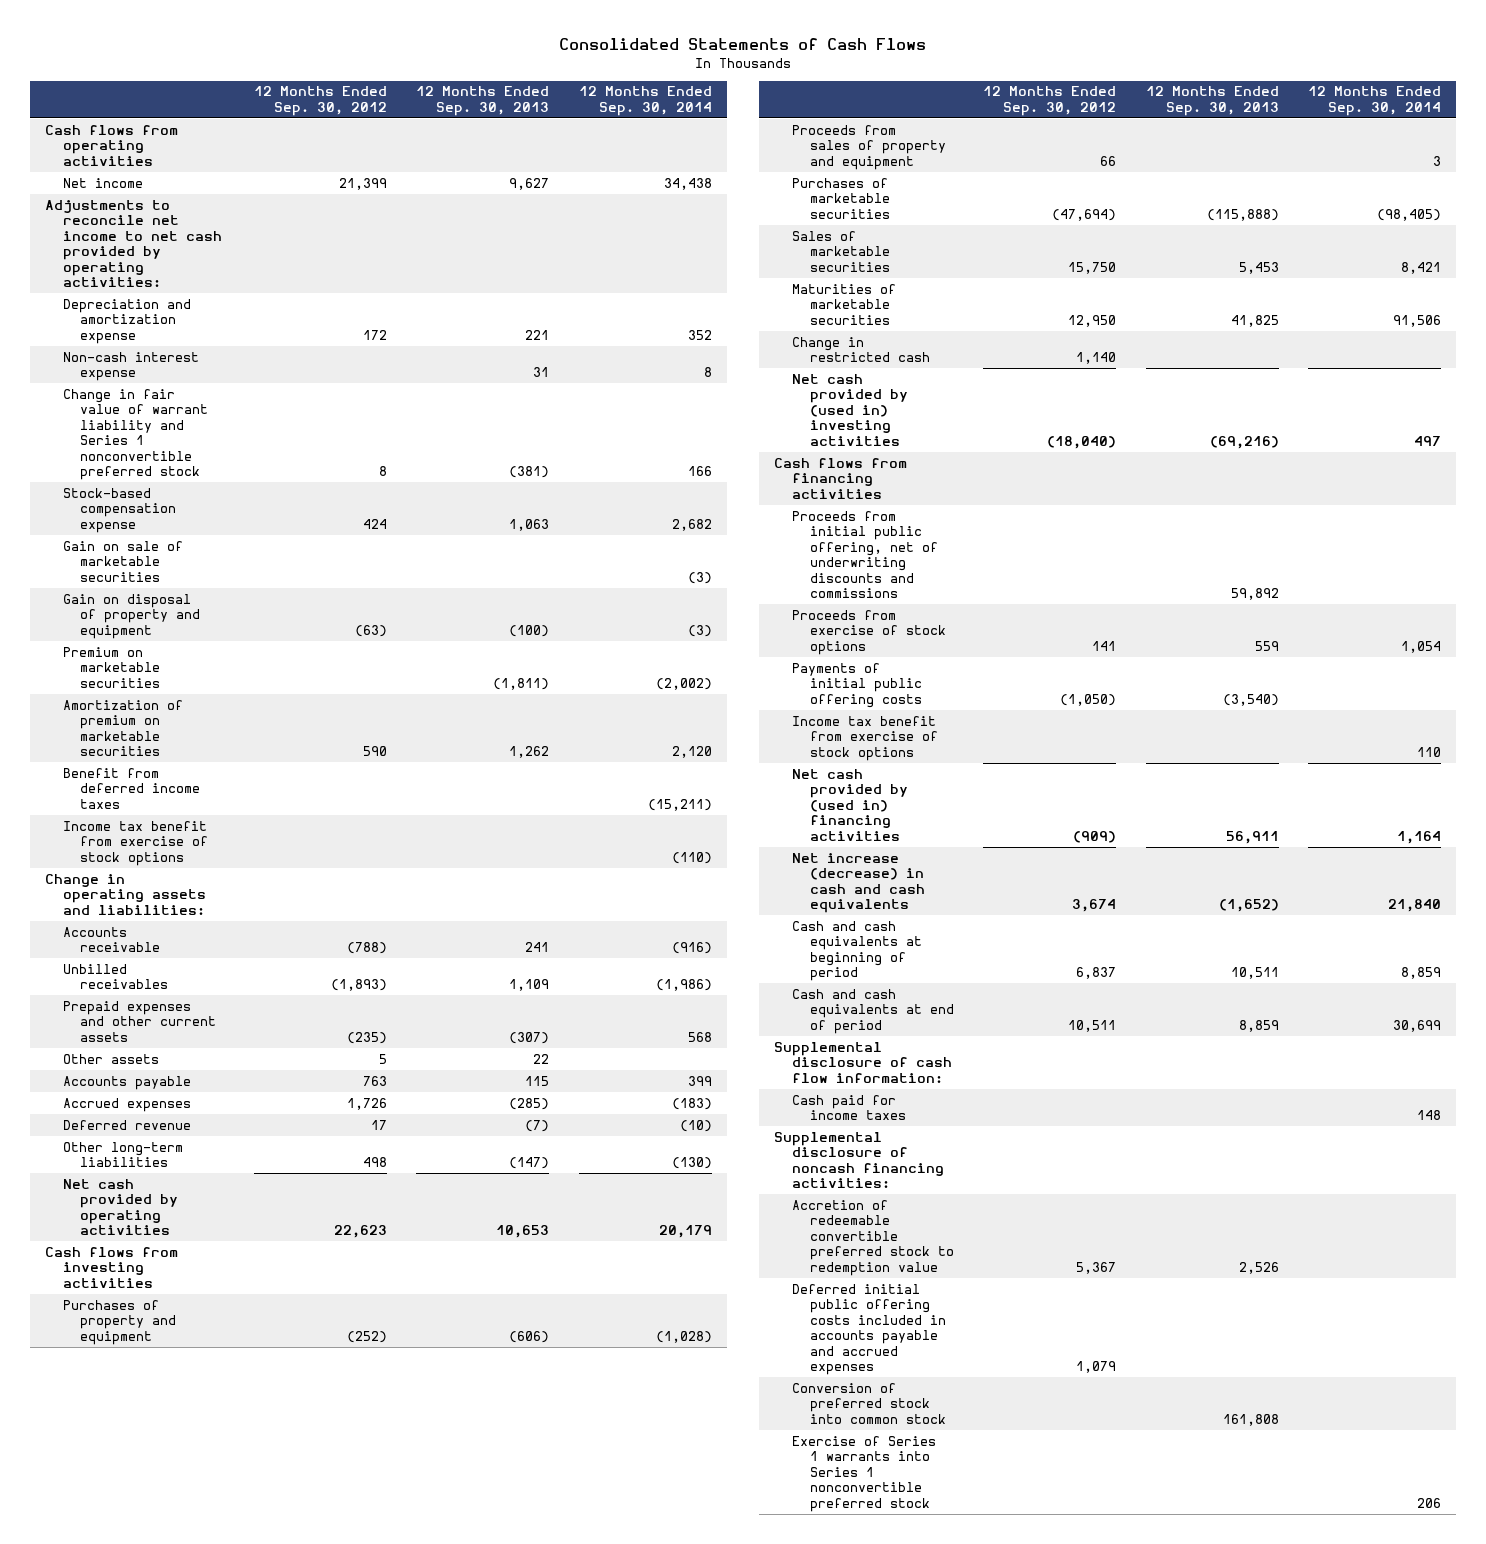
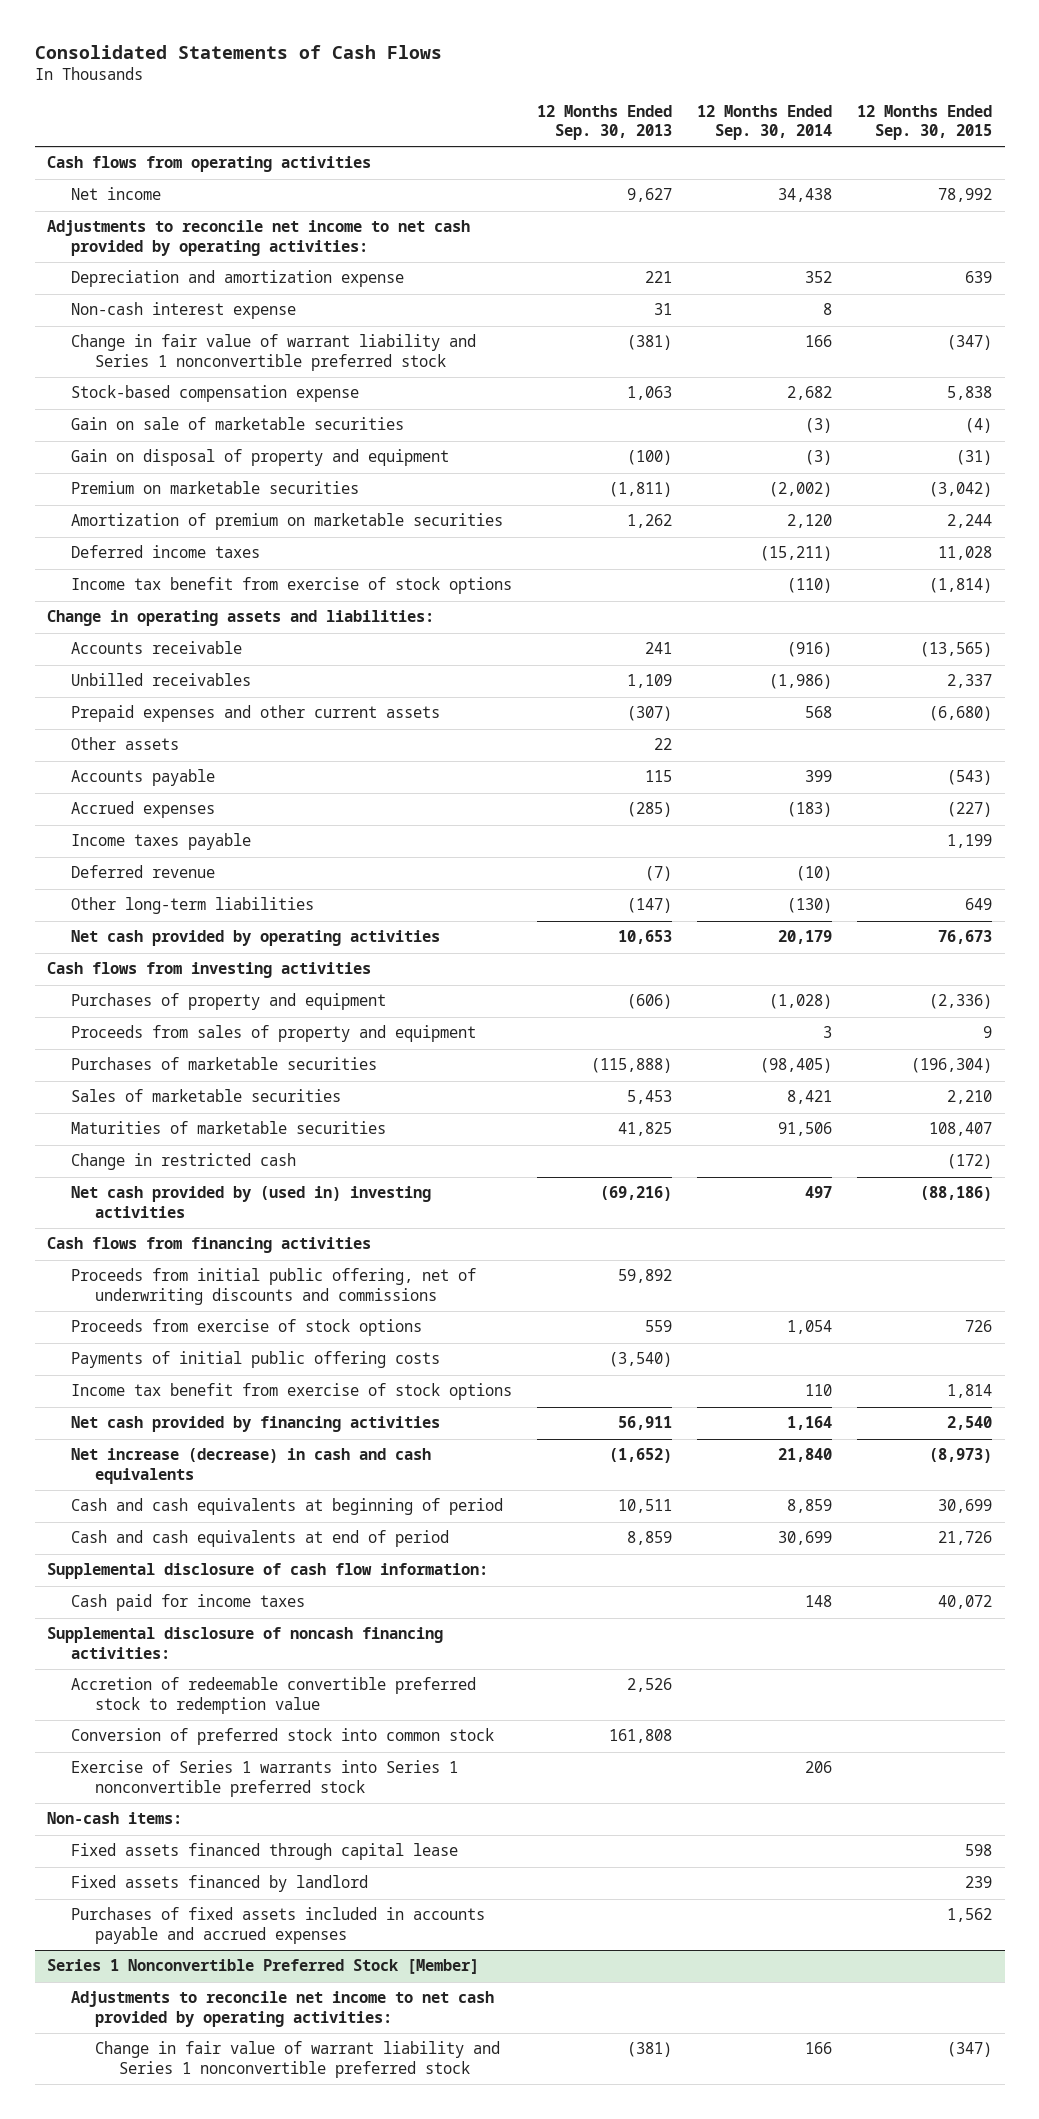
[253,86,387,116] 12 Months Ended Sep. 30, 2012 -> none
none -> [857,104,993,140] 12 Months Ended Sep. 30, 2015
[62,767,201,809] Benefit from deferred income taxes -> [71,545,261,559] Deferred income taxes
none -> [71,833,252,851] Income taxes payable
[791,768,908,841] Net cash provided by (used in) financing activities -> [71,1416,441,1433] Net cash provided by financing activities
[791,1283,946,1376] Deferred initial public offering costs included in accounts payable and accrued expenses -> none
none -> [47,1812,183,1825] Non-cash items:
none -> [71,1843,459,1861] Fixed assets financed through capital lease
none -> [71,1875,369,1893] Fixed assets financed by landlord
none -> [71,1907,486,1944] Purchases of fixed assets included in accounts payable and accrued expenses
none -> [47,1959,480,1975] Series 1 Nonconvertible Preferred Stock [Member]
none -> [71,1991,495,2027] Adjustments to reconcile net income to net cash provided by operating activities:
none -> [95,2041,501,2078] Change in fair value of warrant liability and Series 1 nonconvertible preferred stock

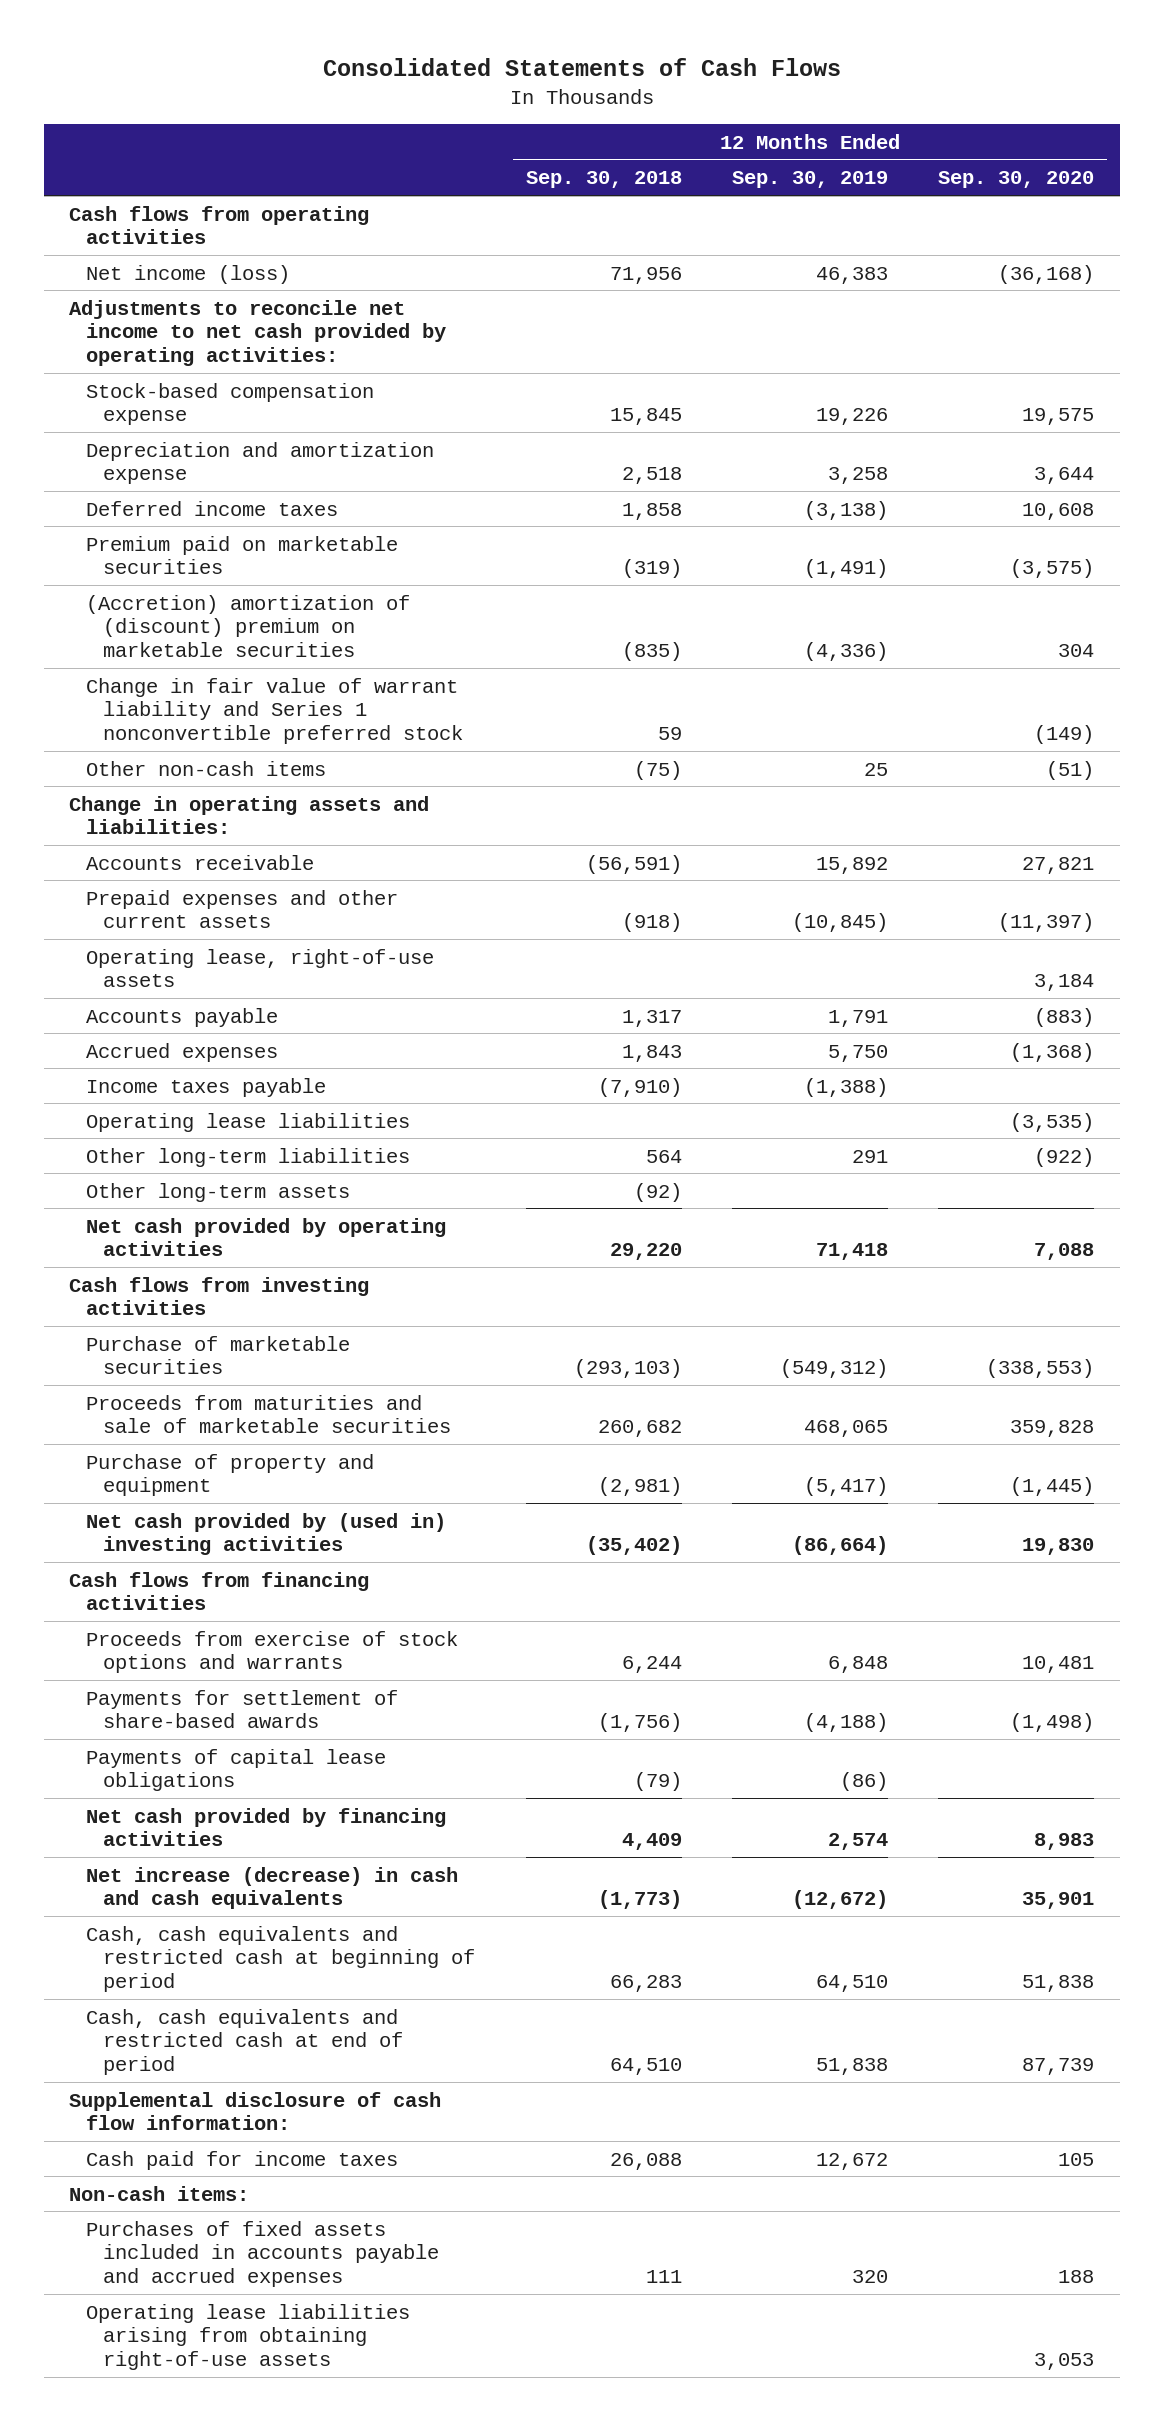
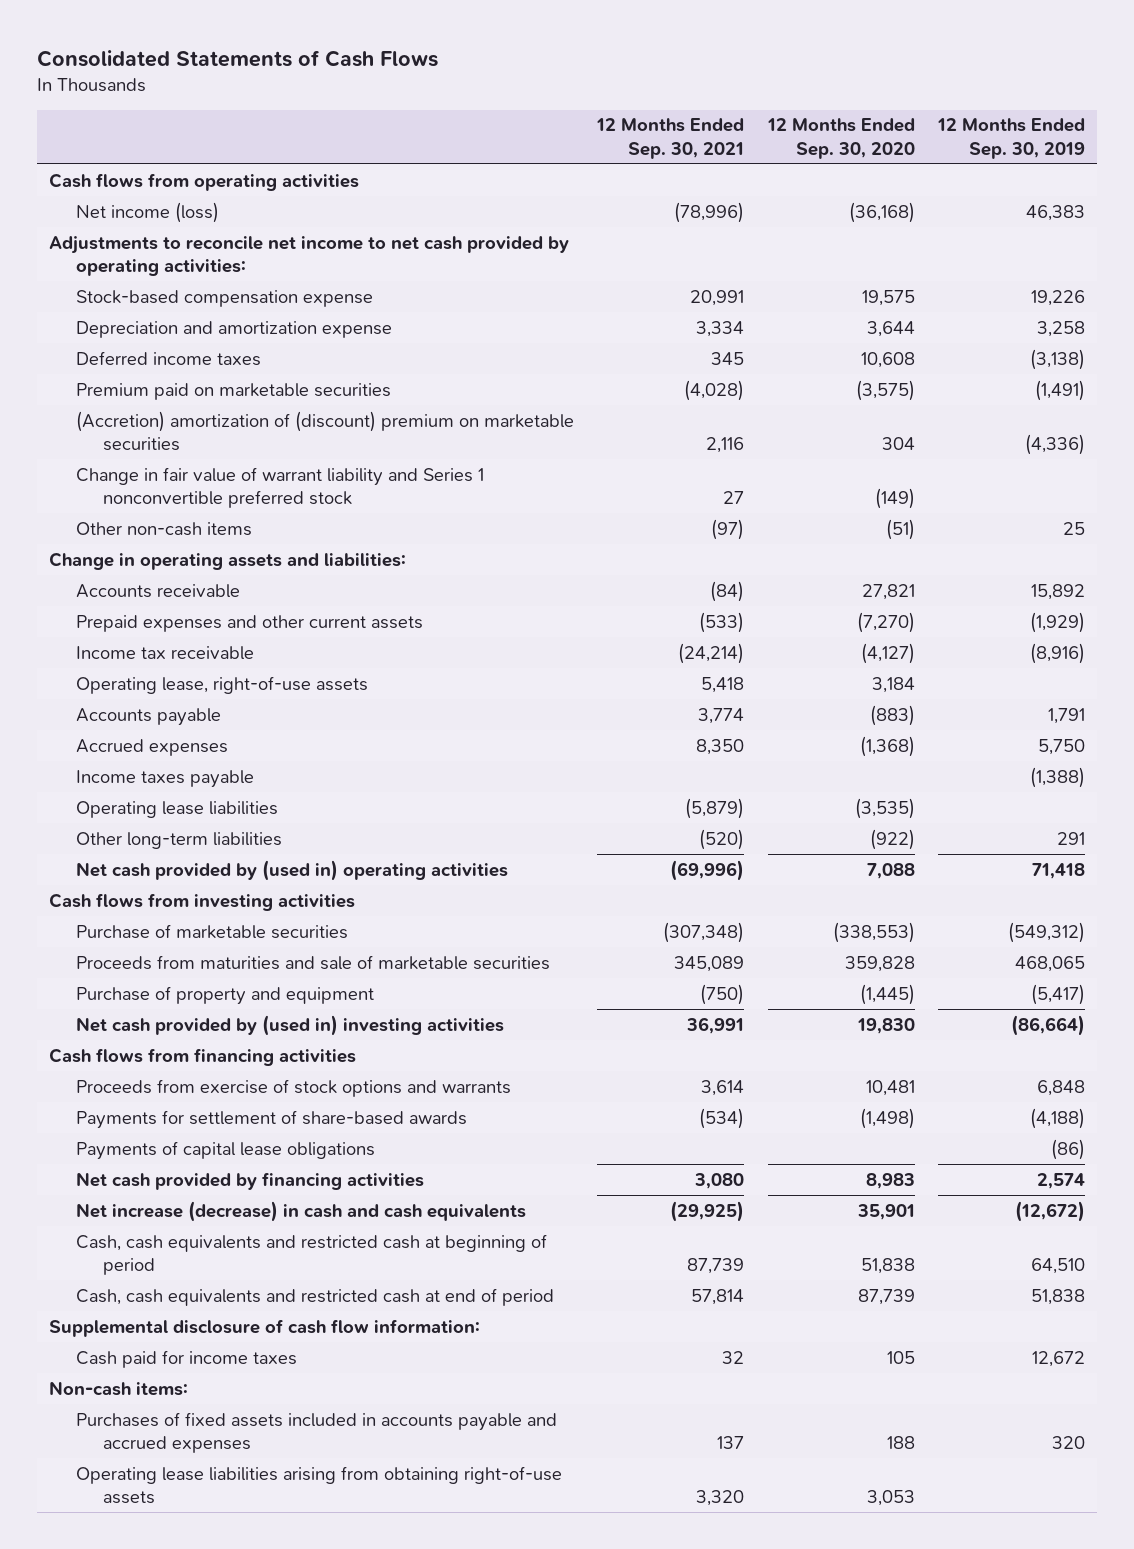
[525,171,682,189] Sep. 30, 2018 -> none
none -> [596,118,745,159] 12 Months Ended Sep. 30, 2021
[792,913,889,933] (10,845) -> [1030,611,1086,633] (1,929)
[998,913,1095,933] (11,397) -> [856,611,915,633] (7,270)
none -> [75,645,254,660] Income tax receivable
[86,1182,351,1202] Other long-term assets -> none
[86,1217,447,1257] Net cash provided by operating activities -> [75,859,508,881] Net cash provided by (used in) operating activities

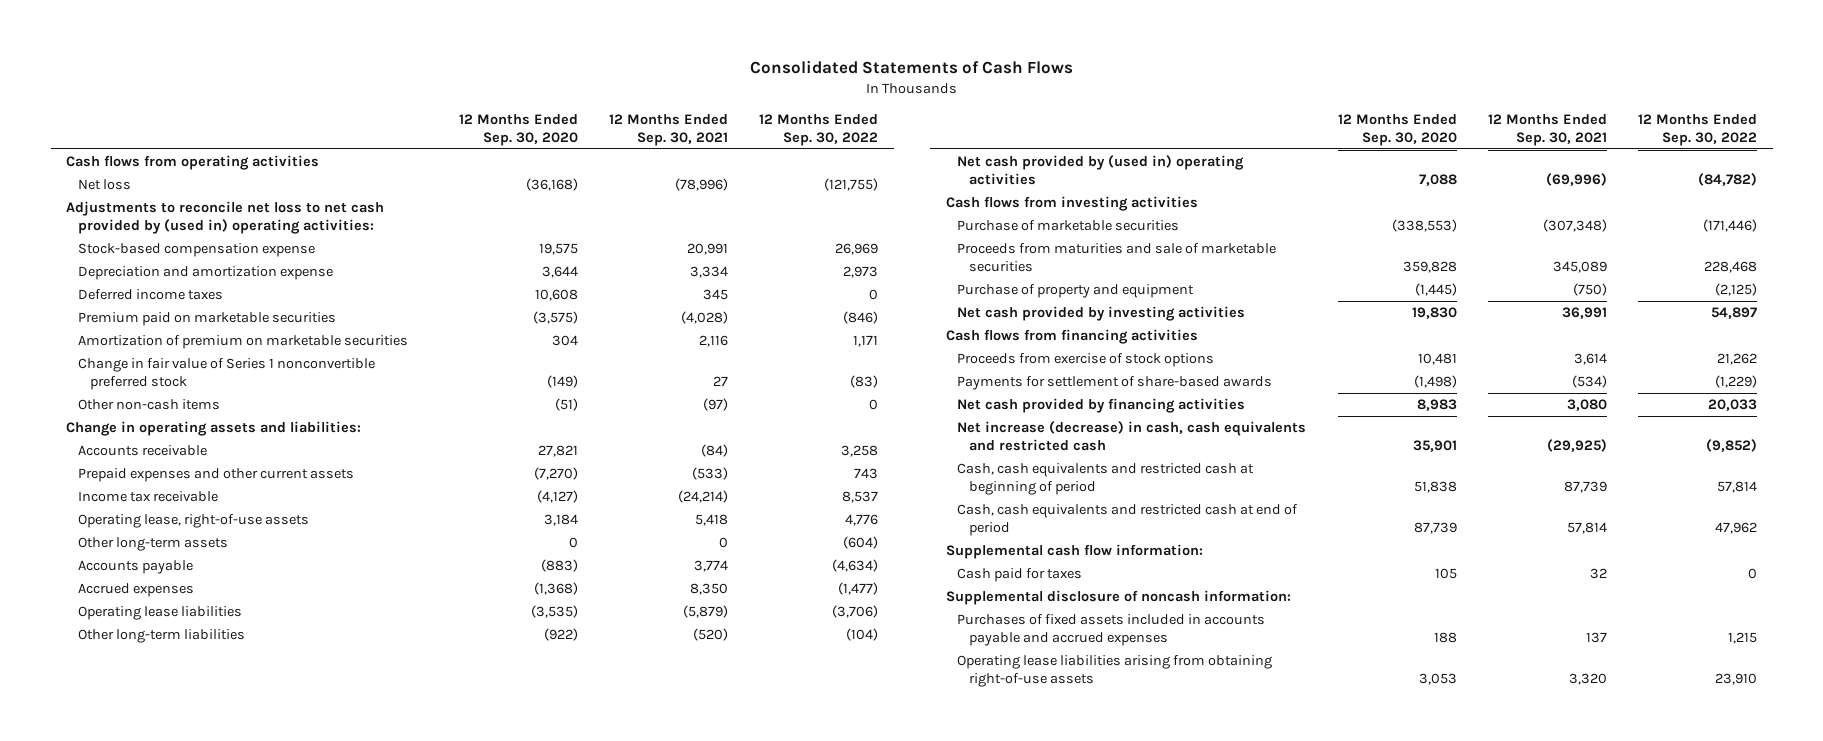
[937,118,1086,159] 12 Months Ended Sep. 30, 2019 -> none
none -> [758,113,878,146] 12 Months Ended Sep. 30, 2022
[75,201,219,223] Net income (loss) -> [78,179,132,191] Net loss
[49,235,570,276] Adjustments to reconcile net income to net cash provided by operating activities: -> [66,201,385,235] Adjustments to reconcile net loss to net cash provided by (used in) operating activities:
[75,410,574,451] (Accretion) amortization of (discount) premium on marketable securities -> [78,335,409,350] Amortization of premium on marketable securities
[75,466,484,508] Change in fair value of warrant liability and Series 1 nonconvertible preferred stock -> [78,358,376,391] Change in fair value of Series 1 nonconvertible preferred stock
none -> [78,537,229,552] Other long-term assets
[75,769,254,788] Income taxes payable -> none
[75,1014,504,1036] Net cash provided by (used in) investing activities -> [957,306,1246,322] Net cash provided by investing activities
[75,1078,511,1097] Proceeds from exercise of stock options and warrants -> [957,353,1215,368] Proceeds from exercise of stock options
[75,1140,375,1160] Payments of capital lease obligations -> none
[75,1200,526,1222] Net increase (decrease) in cash and cash equivalents -> [957,421,1307,452] Net increase (decrease) in cash, cash equivalents and restricted cash
[49,1318,481,1337] Supplemental disclosure of cash flow information: -> [945,544,1203,560] Supplemental cash flow information:
[75,1349,297,1368] Cash paid for income taxes -> [957,568,1083,583] Cash paid for taxes
[49,1380,189,1396] Non-cash items: -> [945,590,1291,606] Supplemental disclosure of noncash information:

